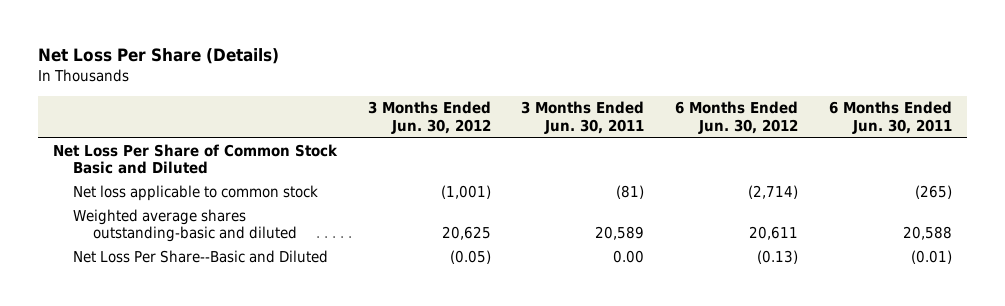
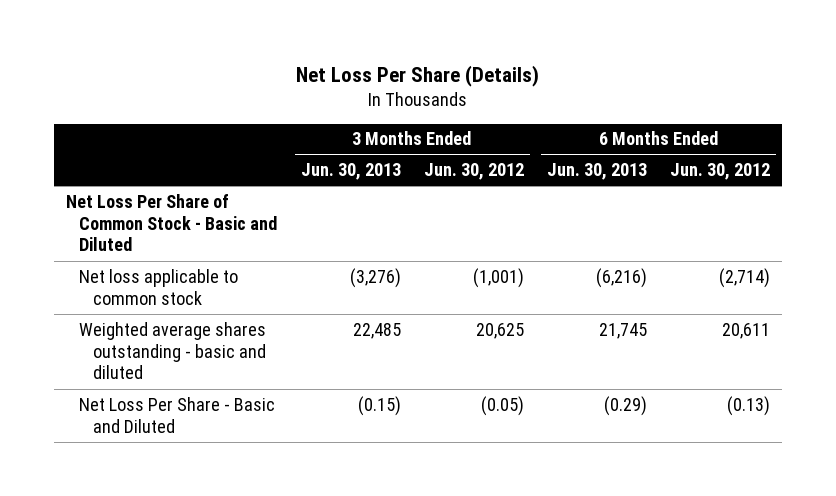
[521,101,645,134] 3 Months Ended Jun. 30, 2011 -> none
[828,101,952,134] 6 Months Ended Jun. 30, 2011 -> none
none -> [300,163,401,181] Jun. 30, 2013
none -> [546,163,647,181] Jun. 30, 2013
[53,143,339,174] Net Loss Per Share of Common Stock Basic and Diluted -> [65,193,278,252] Net Loss Per Share of Common Stock - Basic and Diluted
[72,208,297,242] Weighted average shares outstanding-basic and diluted -> [79,321,267,380] Weighted average shares outstanding - basic and diluted
[72,249,328,263] Net Loss Per Share--Basic and Diluted -> [79,396,276,433] Net Loss Per Share - Basic and Diluted

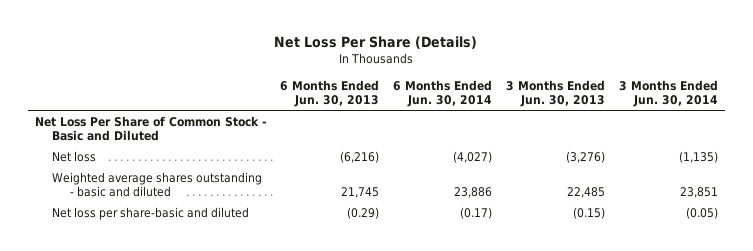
[423,163,524,181] Jun. 30, 2012 -> none
[670,163,771,181] Jun. 30, 2012 -> none
none -> [392,80,492,108] 6 Months Ended Jun. 30, 2014
none -> [618,80,718,108] 3 Months Ended Jun. 30, 2014
[79,268,239,305] Net loss applicable to common stock -> [52,150,97,162] Net loss
[79,396,276,433] Net Loss Per Share - Basic and Diluted -> [52,206,250,220] Net loss per share-basic and diluted

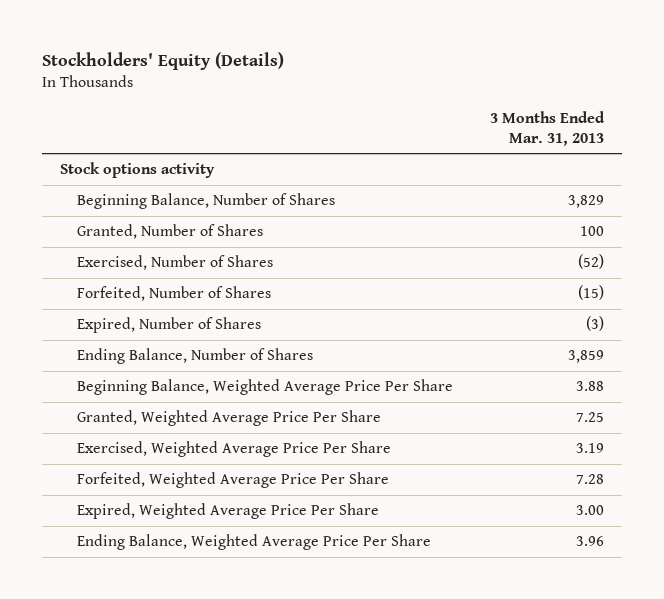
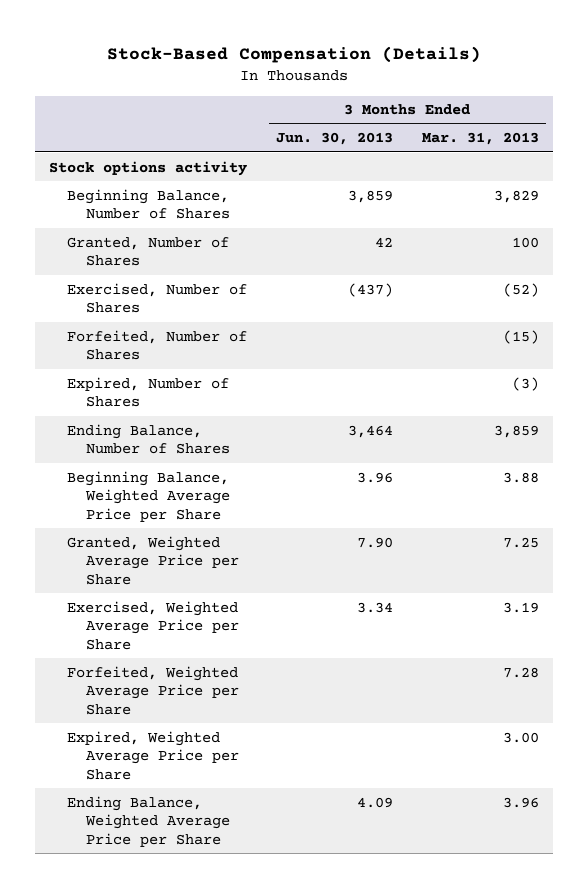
[41,52,284,71] Stockholders' Equity (Details) -> [106,46,481,64] Stock-Based Compensation (Details)
none -> [275,132,393,146] Jun. 30, 2013
[77,379,454,396] Beginning Balance, Weighted Average Price Per Share -> [67,470,230,522] Beginning Balance, Weighted Average Price per Share
[77,410,382,427] Granted, Weighted Average Price Per Share -> [67,535,239,585] Granted, Weighted Average Price per Share
[77,441,392,458] Exercised, Weighted Average Price Per Share -> [67,600,239,650] Exercised, Weighted Average Price per Share
[77,472,390,489] Forfeited, Weighted Average Price Per Share -> [67,665,239,715] Forfeited, Weighted Average Price per Share
[77,503,380,520] Expired, Weighted Average Price Per Share -> [67,730,239,780] Expired, Weighted Average Price per Share
[77,534,432,551] Ending Balance, Weighted Average Price Per Share -> [67,795,230,847] Ending Balance, Weighted Average Price per Share

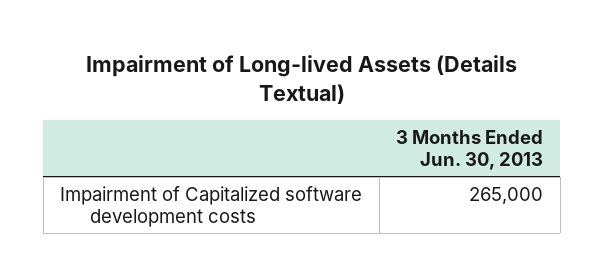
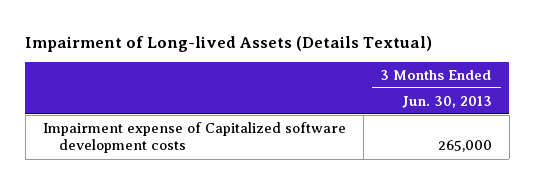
[60,185,363,227] Impairment of Capitalized software development costs -> [42,121,346,154] Impairment expense of Capitalized software development costs

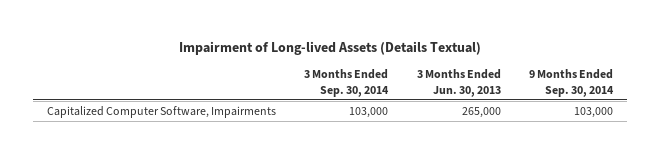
none -> [304,68,390,97] 3 Months Ended Sep. 30, 2014
none -> [529,68,615,97] 9 Months Ended Sep. 30, 2014
[42,121,346,154] Impairment expense of Capitalized software development costs -> [46,105,276,118] Capitalized Computer Software, Impairments

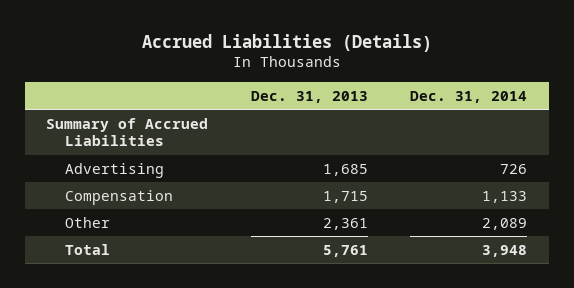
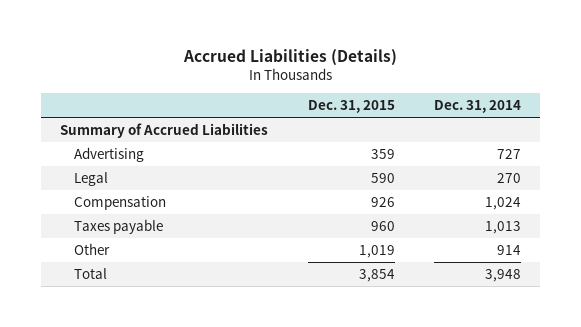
[250,90,368,103] Dec. 31, 2013 -> none
none -> [307,99,395,113] Dec. 31, 2015
[500,163,528,174] 726 -> [496,149,521,160] 727
none -> [73,172,108,187] Legal
[482,190,528,203] 1,133 -> [484,197,521,211] 1,024
none -> [73,219,163,235] Taxes payable
[482,217,528,230] 2,089 -> [496,245,521,256] 914

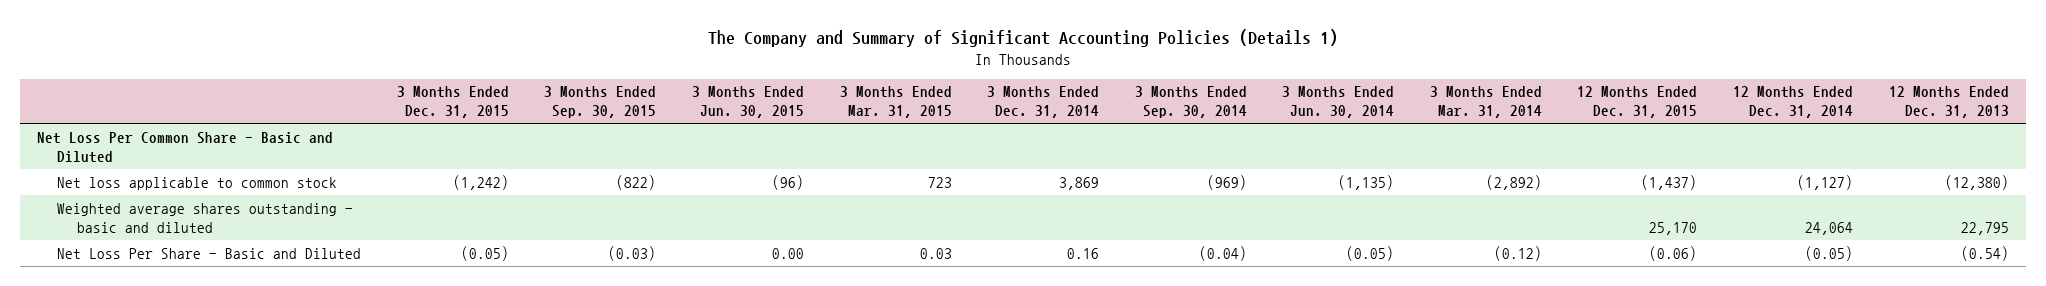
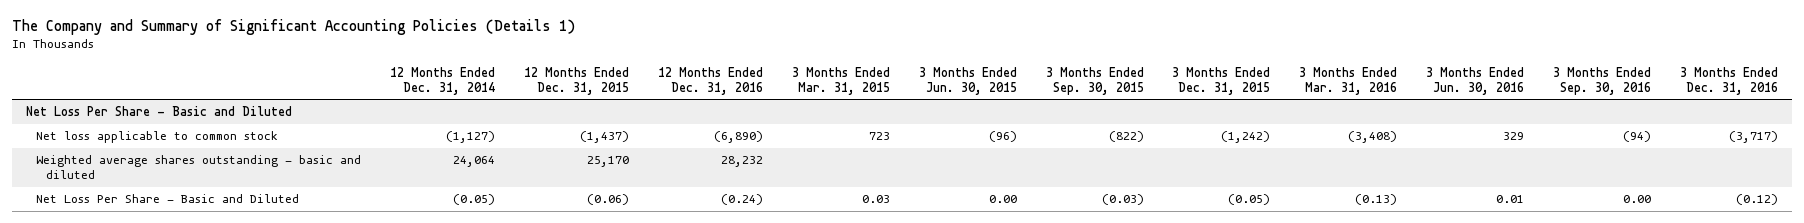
[987,86,1100,119] 3 Months Ended Dec. 31, 2014 -> none
[1134,86,1247,119] 3 Months Ended Sep. 30, 2014 -> none
[1282,86,1395,119] 3 Months Ended Jun. 30, 2014 -> none
[1429,86,1542,119] 3 Months Ended Mar. 31, 2014 -> none
[1888,86,2009,119] 12 Months Ended Dec. 31, 2013 -> none
none -> [657,66,763,95] 12 Months Ended Dec. 31, 2016
none -> [1299,66,1398,95] 3 Months Ended Mar. 31, 2016
none -> [1426,66,1525,95] 3 Months Ended Jun. 30, 2016
none -> [1553,66,1652,95] 3 Months Ended Sep. 30, 2016
none -> [1679,66,1778,95] 3 Months Ended Dec. 31, 2016
[37,131,334,163] Net Loss Per Common Share - Basic and Diluted -> [26,106,293,117] Net Loss Per Share - Basic and Diluted

